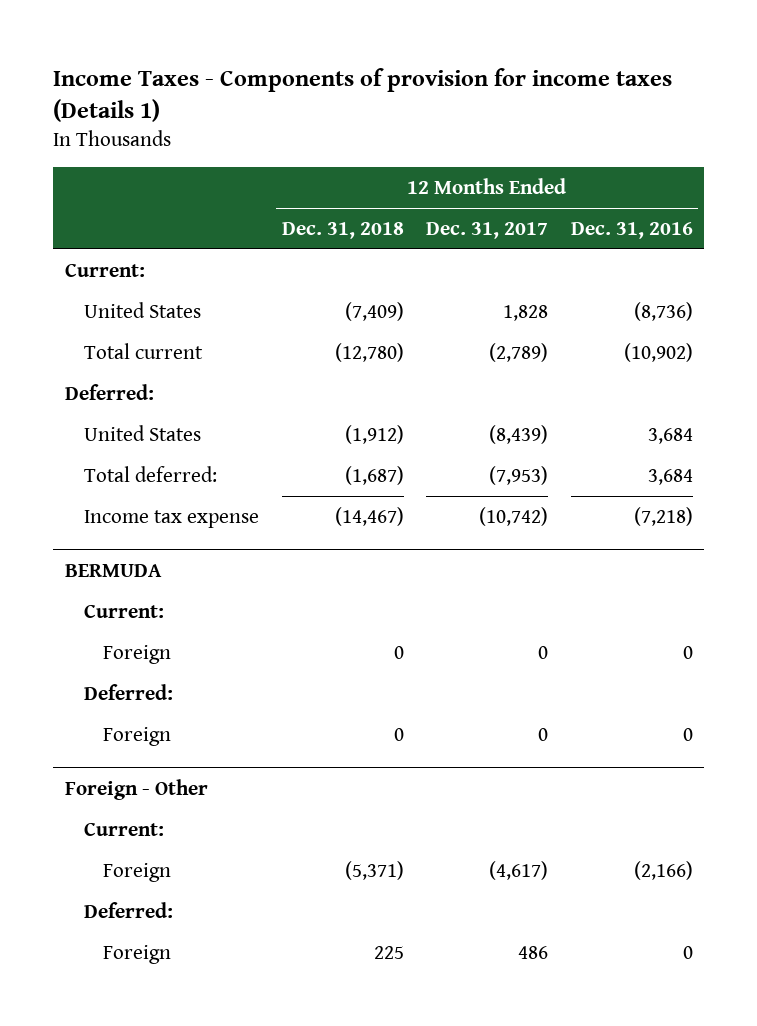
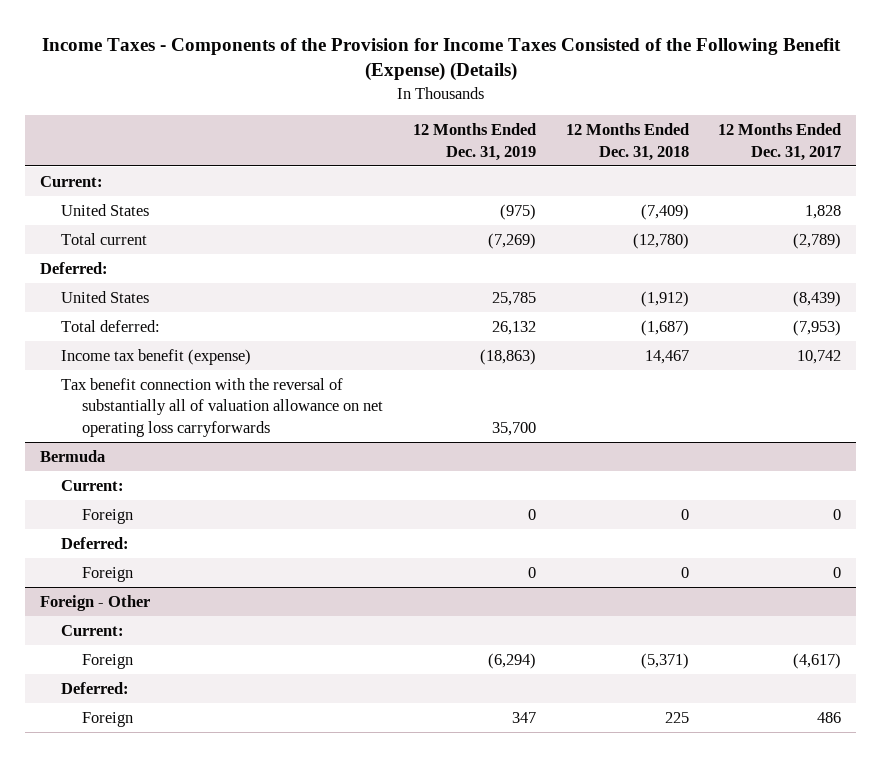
[53,67,673,123] Income Taxes - Components of provision for income taxes (Details 1) -> [41,37,841,82] Income Taxes - Components of the Provision for Income Taxes Consisted of the Following Benefit (Expense) (Details)
[570,221,693,239] Dec. 31, 2016 -> none
none -> [412,123,536,161] 12 Months Ended Dec. 31, 2019
[84,509,260,528] Income tax expense -> [60,349,251,366] Income tax benefit (expense)
[334,506,404,526] (14,467) -> [644,350,689,365] 14,467
[479,506,549,526] (10,742) -> [797,350,842,365] 10,742
none -> [60,378,384,437] Tax benefit connection with the reversal of substantially all of valuation allowance on net operating loss carryforwards
[64,563,162,577] BERMUDA -> [39,450,105,463] Bermuda

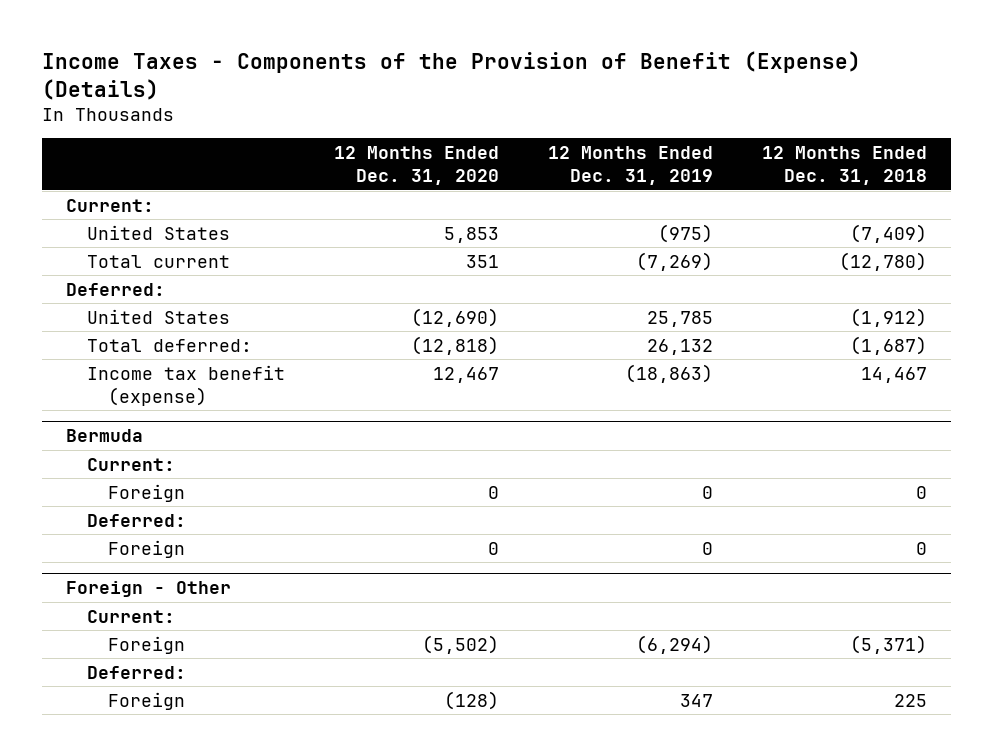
[41,37,841,82] Income Taxes - Components of the Provision for Income Taxes Consisted of the Following Benefit (Expense) (Details) -> [41,51,861,100] Income Taxes - Components of the Provision of Benefit (Expense) (Details)
[718,123,842,161] 12 Months Ended Dec. 31, 2017 -> none
none -> [334,145,500,185] 12 Months Ended Dec. 31, 2020
[60,378,384,437] Tax benefit connection with the reversal of substantially all of valuation allowance on net operating loss carryforwards -> none

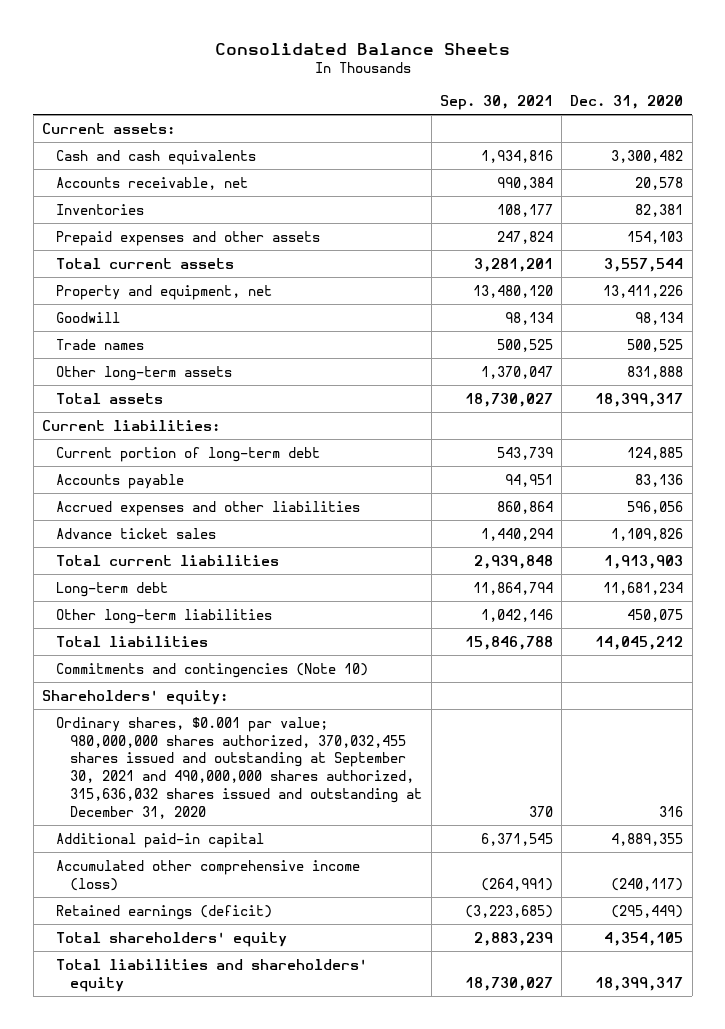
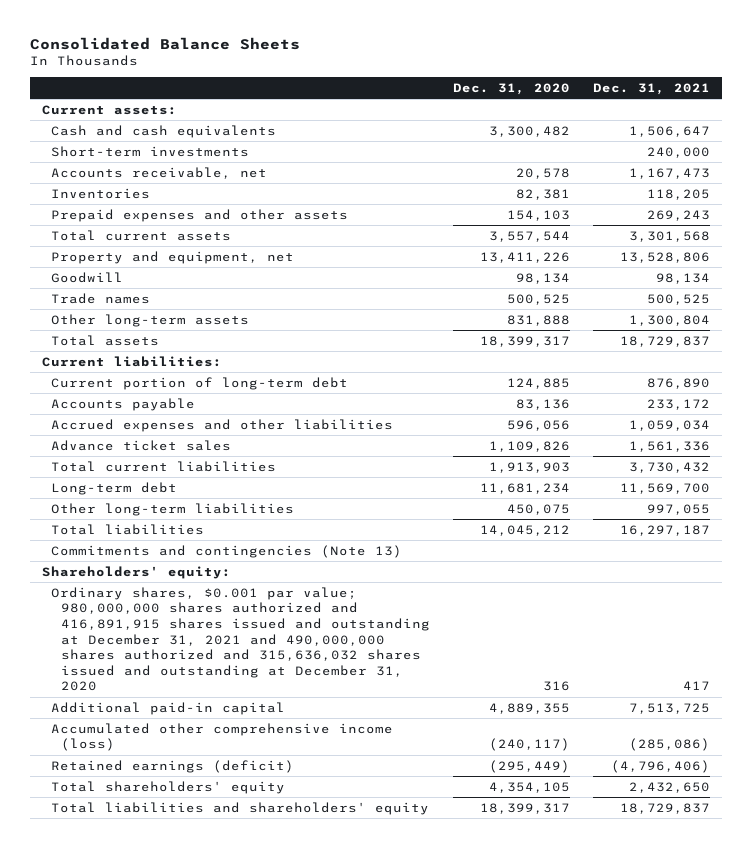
[439,94,553,110] Sep. 30, 2021 -> none
none -> [593,82,711,95] Dec. 31, 2021
none -> [51,145,250,157] Short-term investments
[56,662,369,678] Commitments and contingencies (Note 10) -> [51,544,403,558] Commitments and contingencies (Note 13)
[56,716,423,819] Ordinary shares, $0.001 par value; 980,000,000 shares authorized, 370,032,455 shares issued and outstanding at September 30, 2021 and 490,000,000 shares authorized, 315,636,032 shares issued and outstanding at December 31, 2020 -> [51,586,430,692] Ordinary shares, $0.001 par value; 980,000,000 shares authorized and 416,891,915 shares issued and outstanding at December 31, 2021 and 490,000,000 shares authorized and 315,636,032 shares issued and outstanding at December 31, 2020

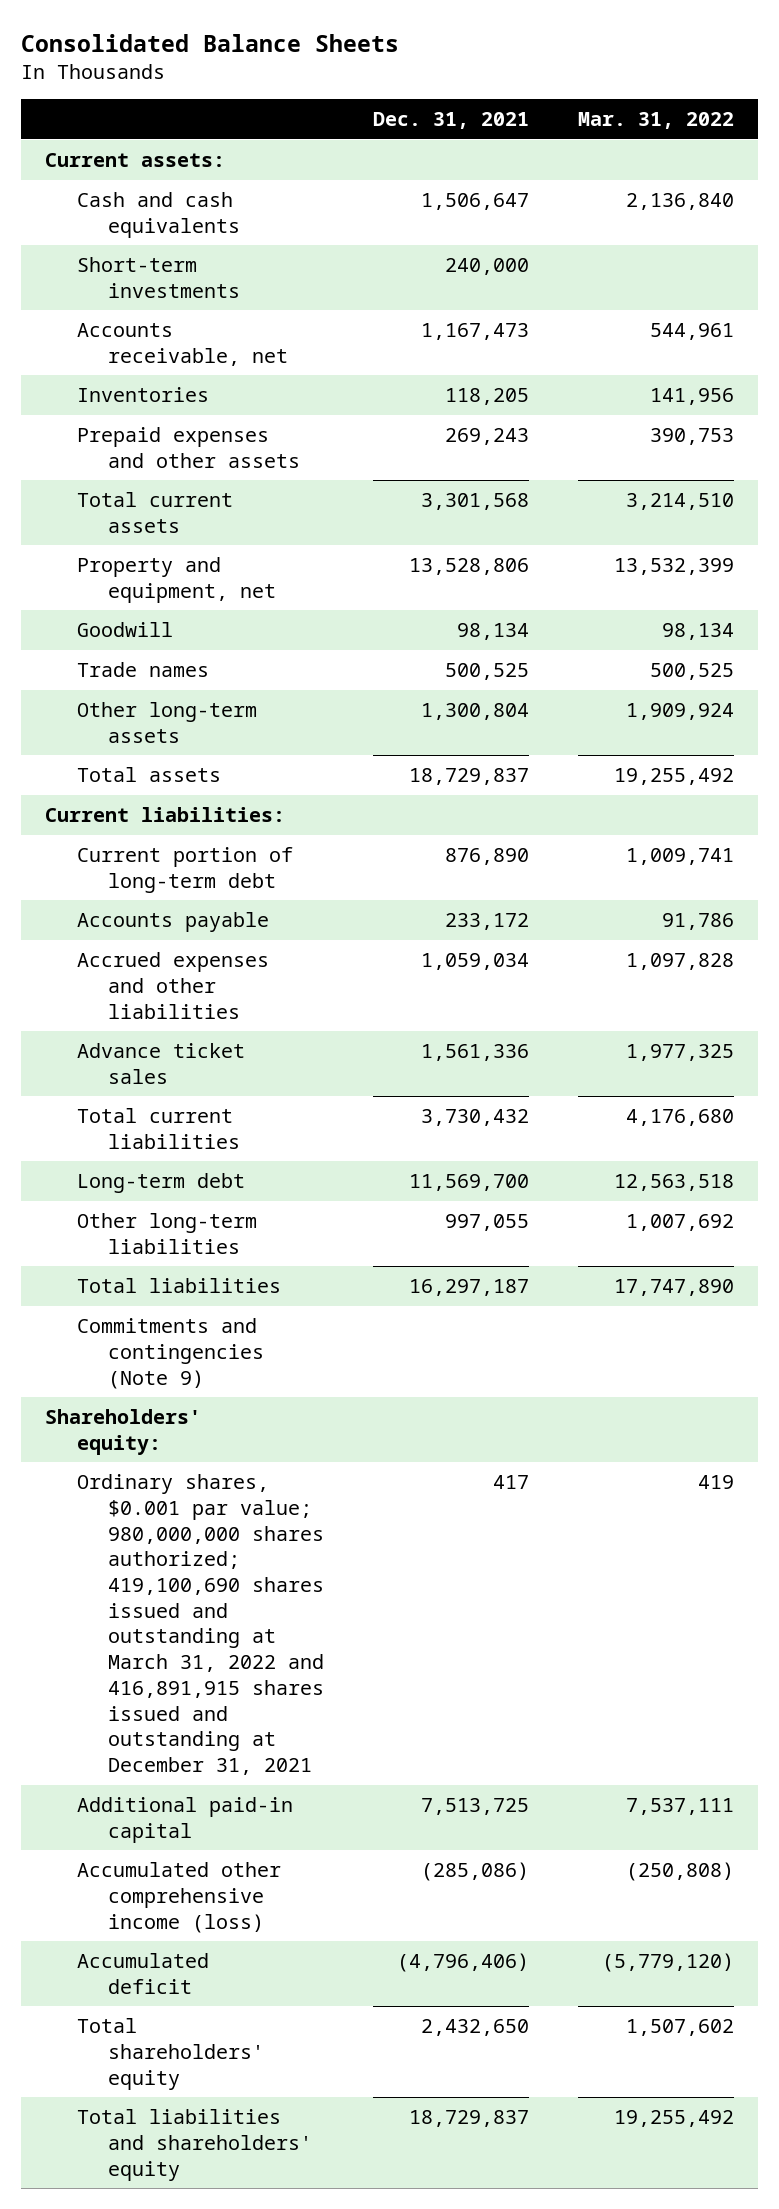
[453,82,571,95] Dec. 31, 2020 -> none
none -> [578,112,735,130] Mar. 31, 2022
[51,544,403,558] Commitments and contingencies (Note 13) -> [76,1318,265,1389] Commitments and contingencies (Note 9)
[51,586,430,692] Ordinary shares, $0.001 par value; 980,000,000 shares authorized and 416,891,915 shares issued and outstanding at December 31, 2021 and 490,000,000 shares authorized and 315,636,032 shares issued and outstanding at December 31, 2020 -> [76,1474,325,1775] Ordinary shares, $0.001 par value; 980,000,000 shares authorized; 419,100,690 shares issued and outstanding at March 31, 2022 and 416,891,915 shares issued and outstanding at December 31, 2021
[51,759,295,773] Retained earnings (deficit) -> [76,1953,209,1994] Accumulated deficit

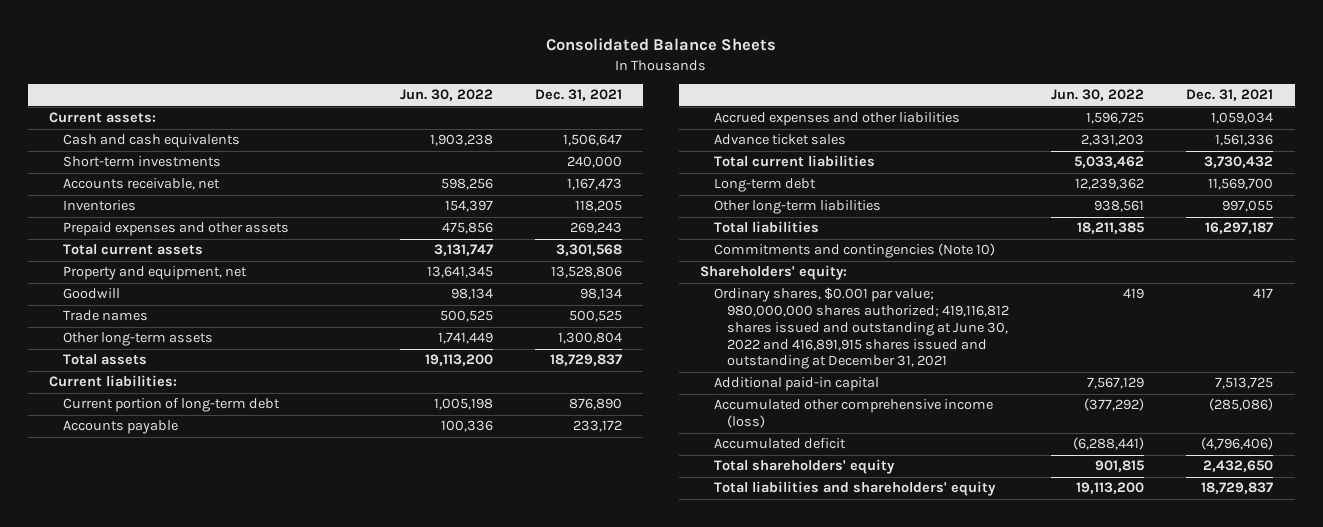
[578,112,735,130] Mar. 31, 2022 -> none
none -> [400,89,494,102] Jun. 30, 2022
[76,1318,265,1389] Commitments and contingencies (Note 9) -> [713,243,995,259] Commitments and contingencies (Note 10)
[76,1474,325,1775] Ordinary shares, $0.001 par value; 980,000,000 shares authorized; 419,100,690 shares issued and outstanding at March 31, 2022 and 416,891,915 shares issued and outstanding at December 31, 2021 -> [713,287,1009,370] Ordinary shares, $0.001 par value; 980,000,000 shares authorized; 419,116,812 shares issued and outstanding at June 30, 2022 and 416,891,915 shares issued and outstanding at December 31, 2021

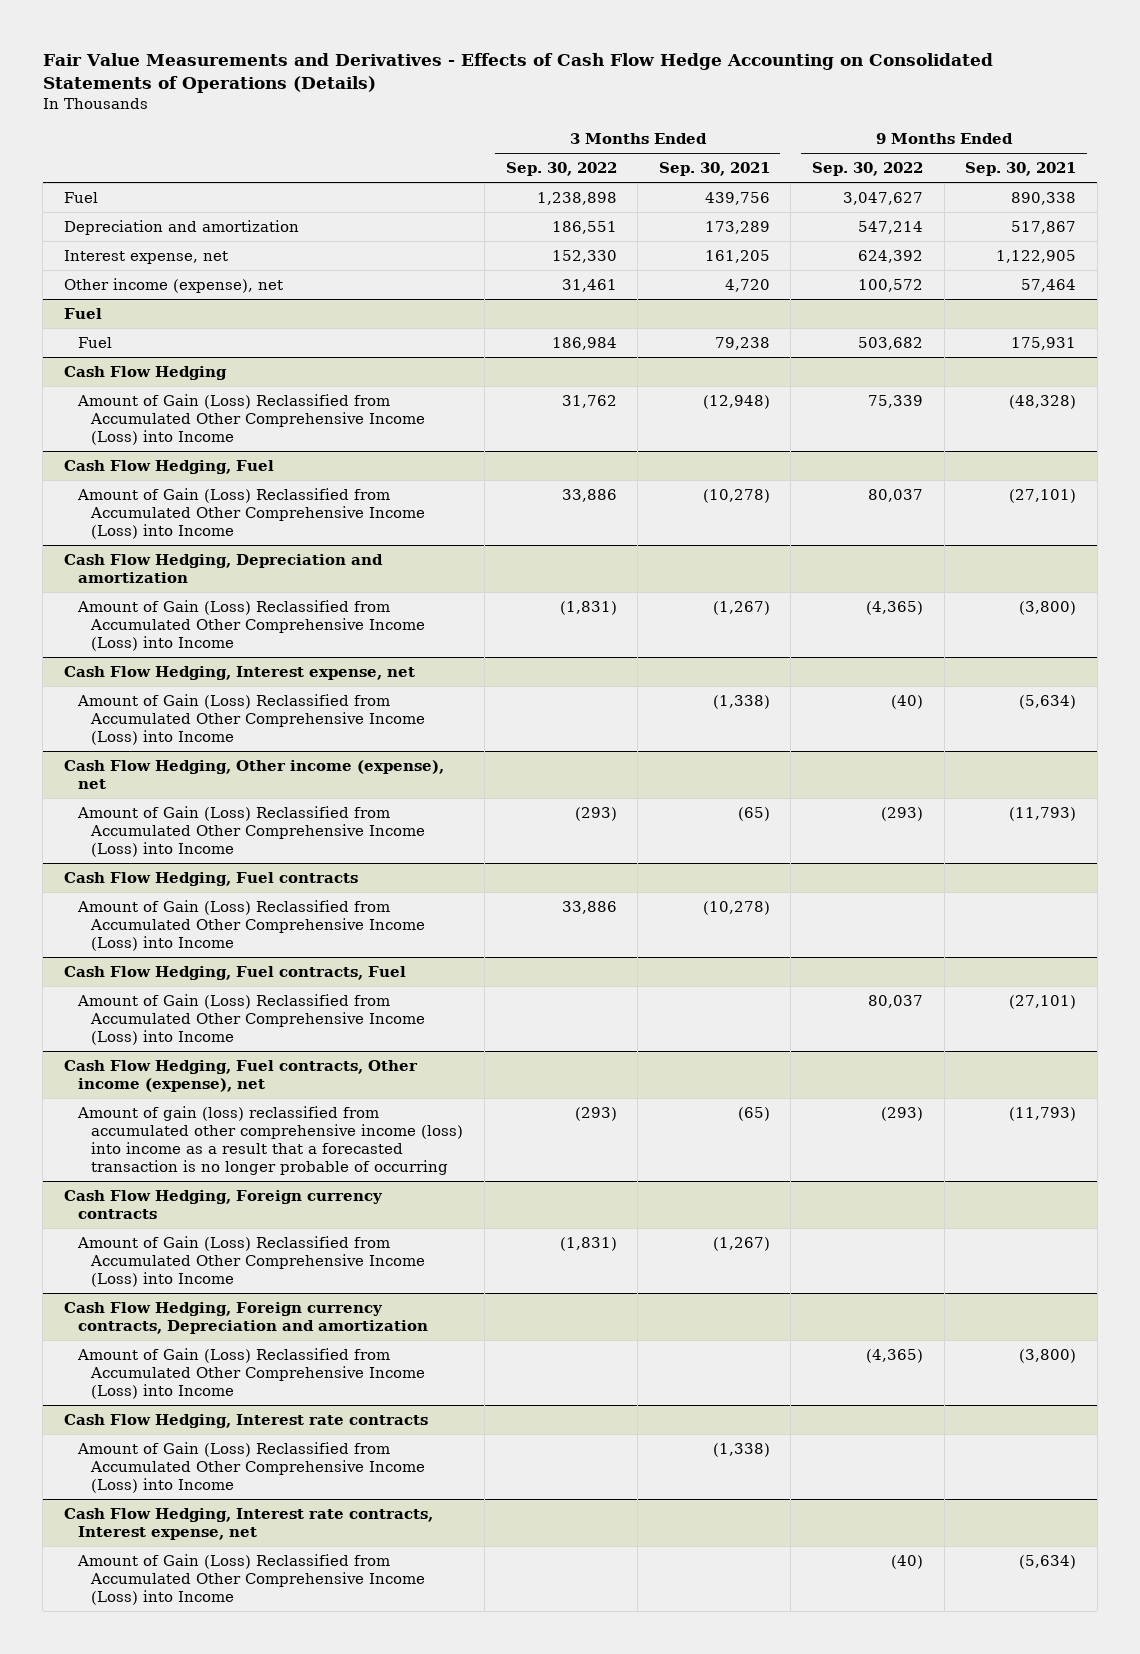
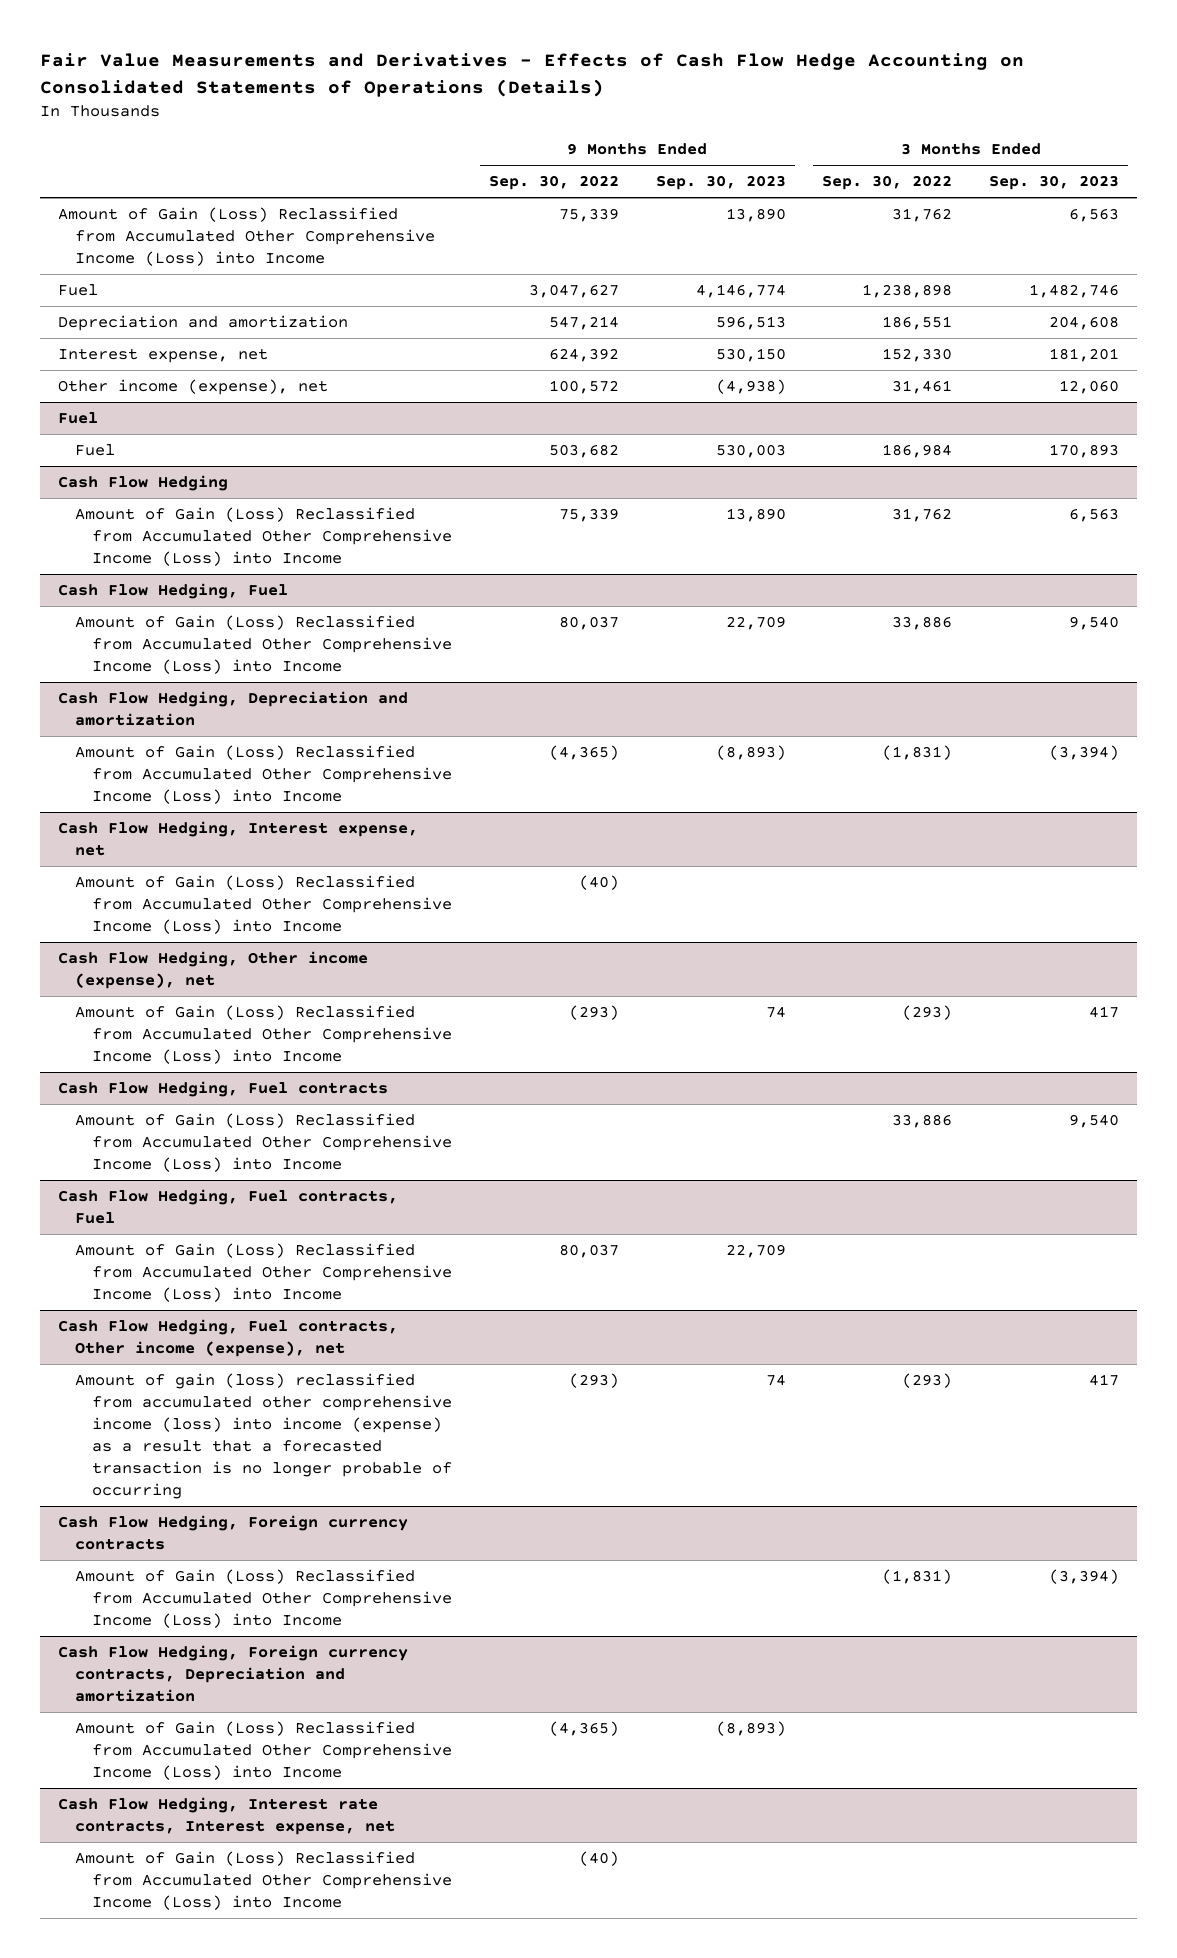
[658,161,770,176] Sep. 30, 2021 -> none
[965,161,1077,176] Sep. 30, 2021 -> none
none -> [655,175,786,191] Sep. 30, 2023
none -> [988,175,1119,191] Sep. 30, 2023
none -> [58,207,436,267] Amount of Gain (Loss) Reclassified from Accumulated Other Comprehensive Income (Loss) into Income
[76,1105,464,1175] Amount of gain (loss) reclassified from accumulated other comprehensive income (loss) into income as a result that a forecasted transaction is no longer probable of occurring -> [75,1373,453,1500] Amount of gain (loss) reclassified from accumulated other comprehensive income (loss) into income (expense) as a result that a forecasted transaction is no longer probable of occurring
[63,1413,428,1428] Cash Flow Hedging, Interest rate contracts -> none
[76,1441,426,1493] Amount of Gain (Loss) Reclassified from Accumulated Other Comprehensive Income (Loss) into Income -> none

